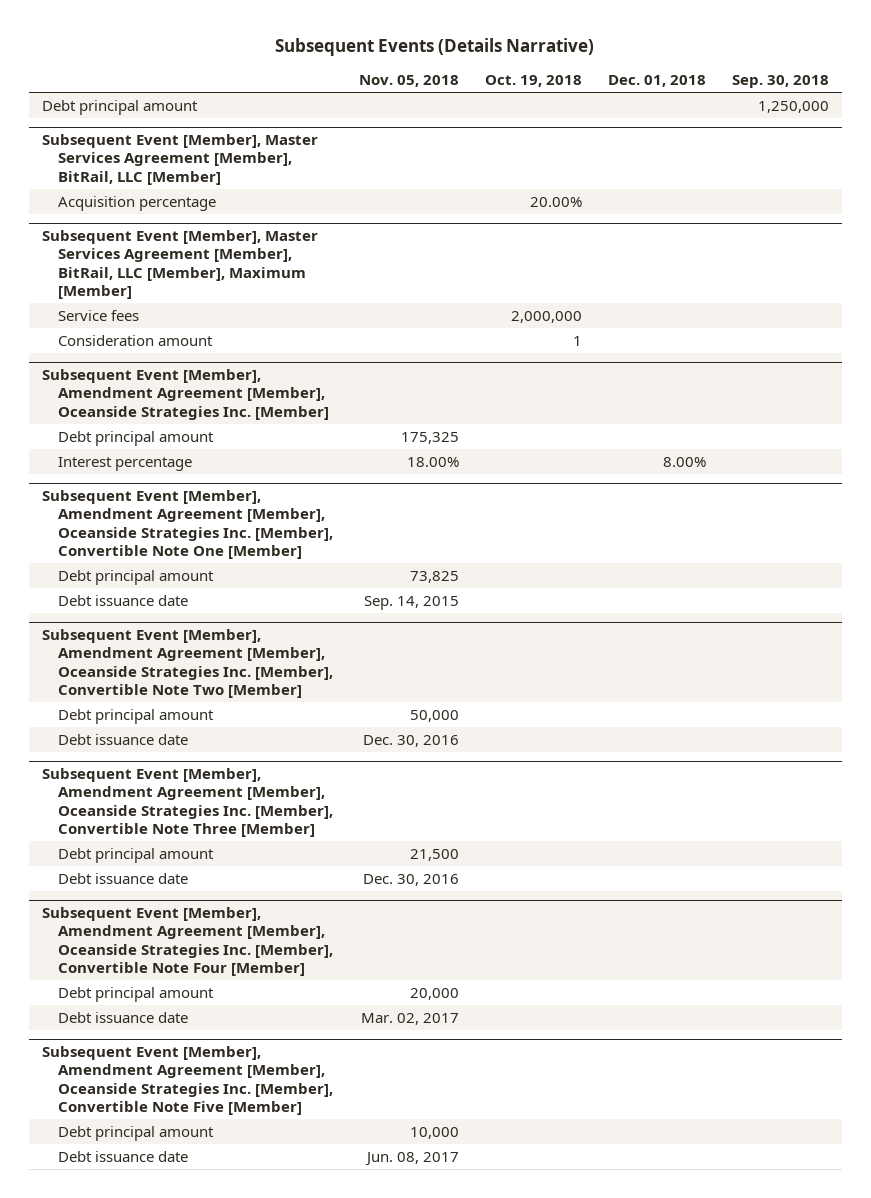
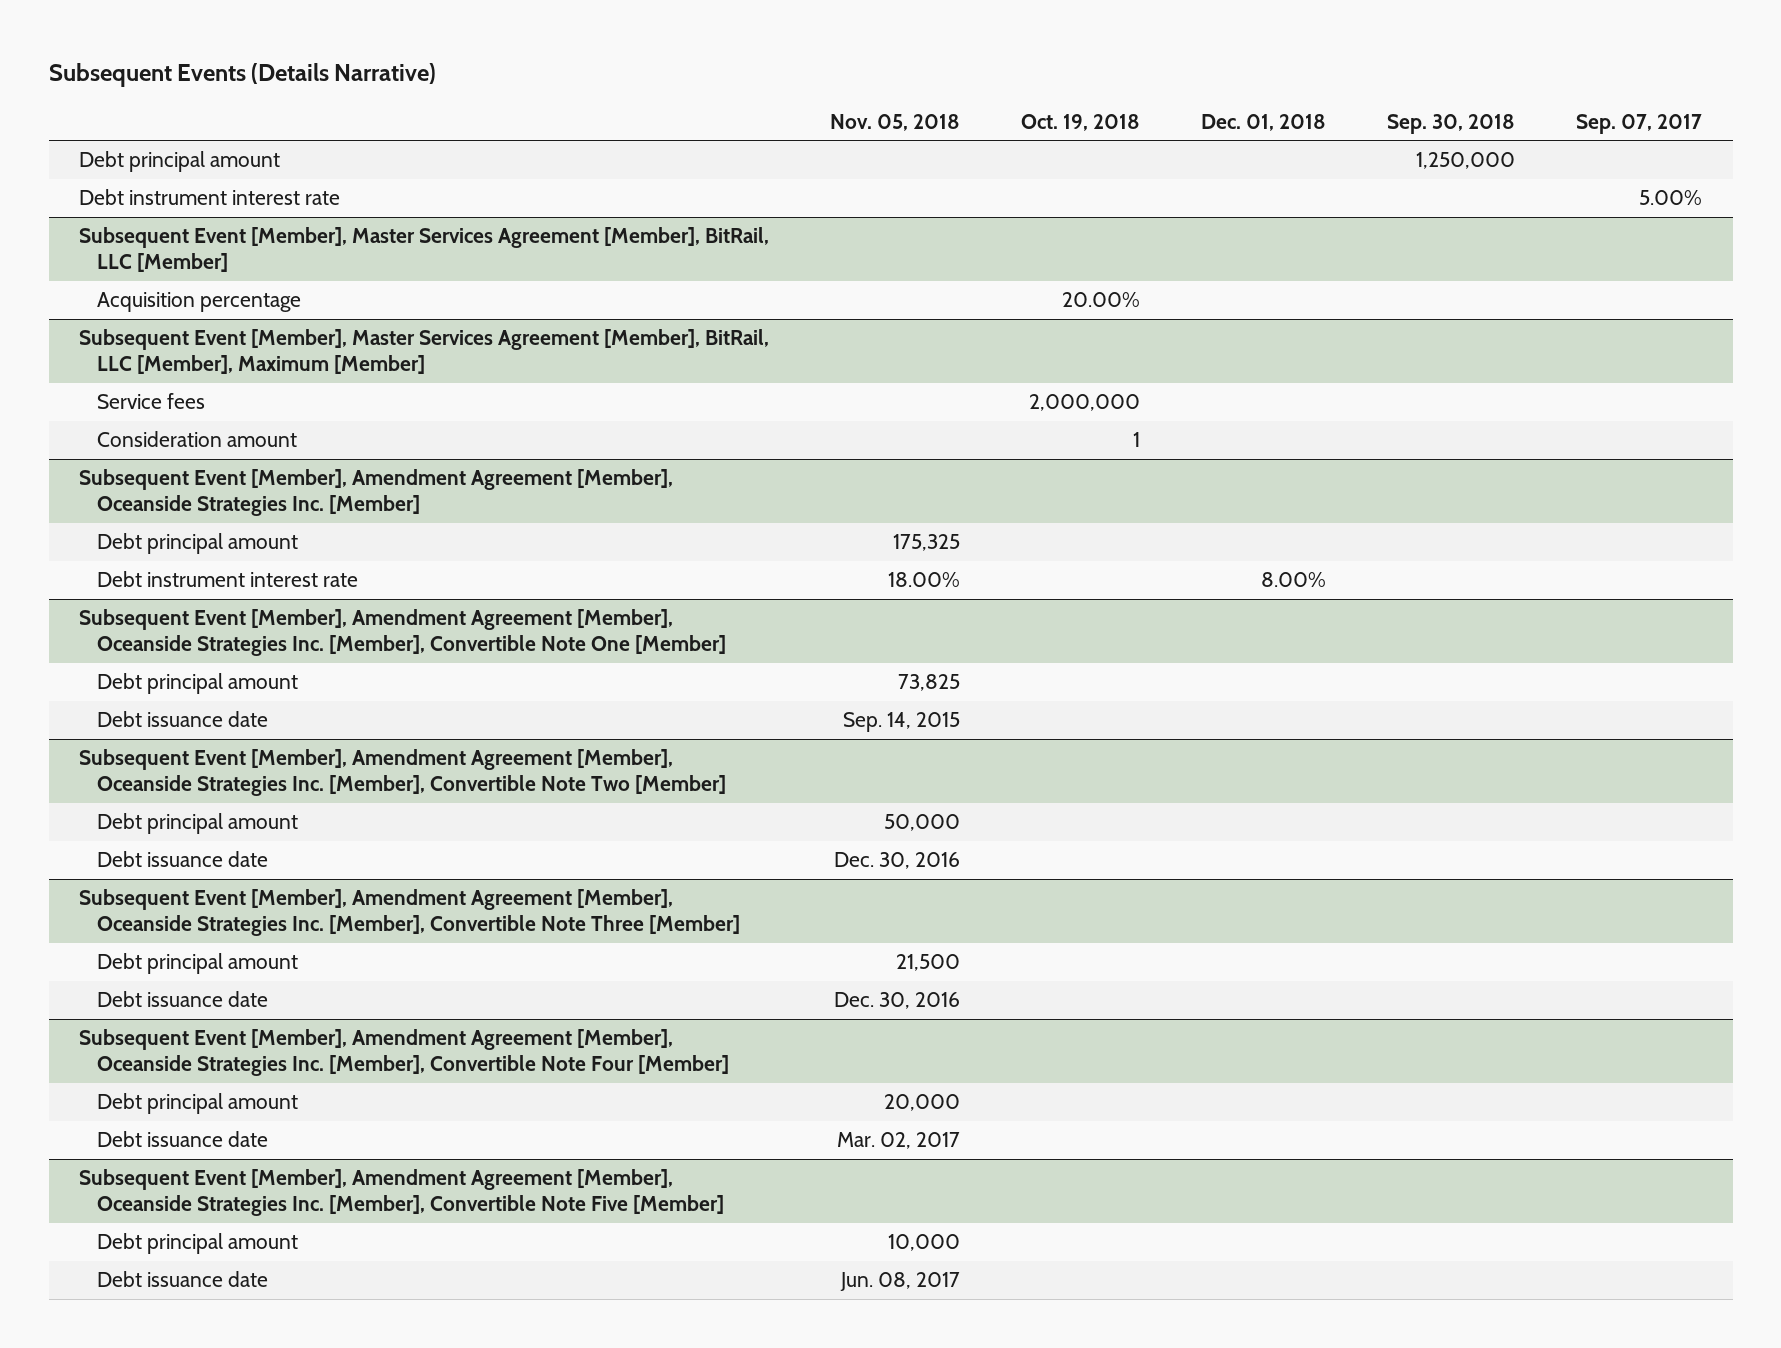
none -> [1576,113,1703,134] Sep. 07, 2017
none -> [79,189,341,206] Debt instrument interest rate
[58,456,193,471] Interest percentage -> [97,571,359,588] Debt instrument interest rate

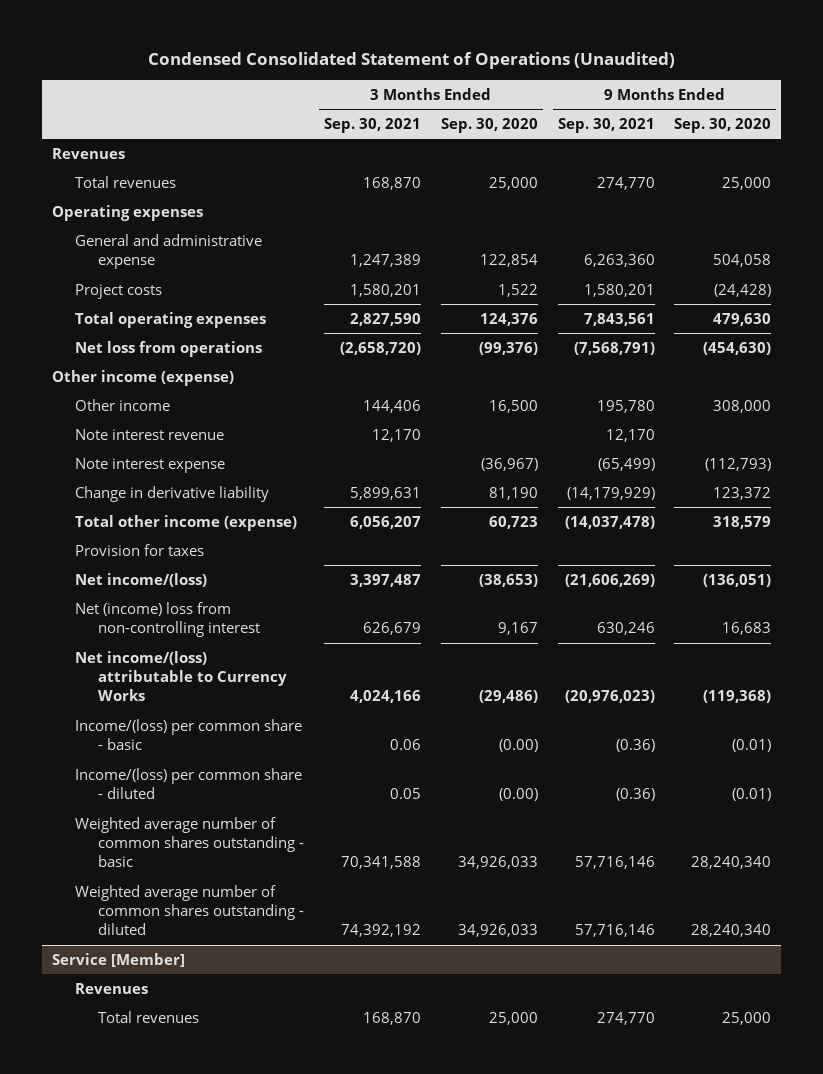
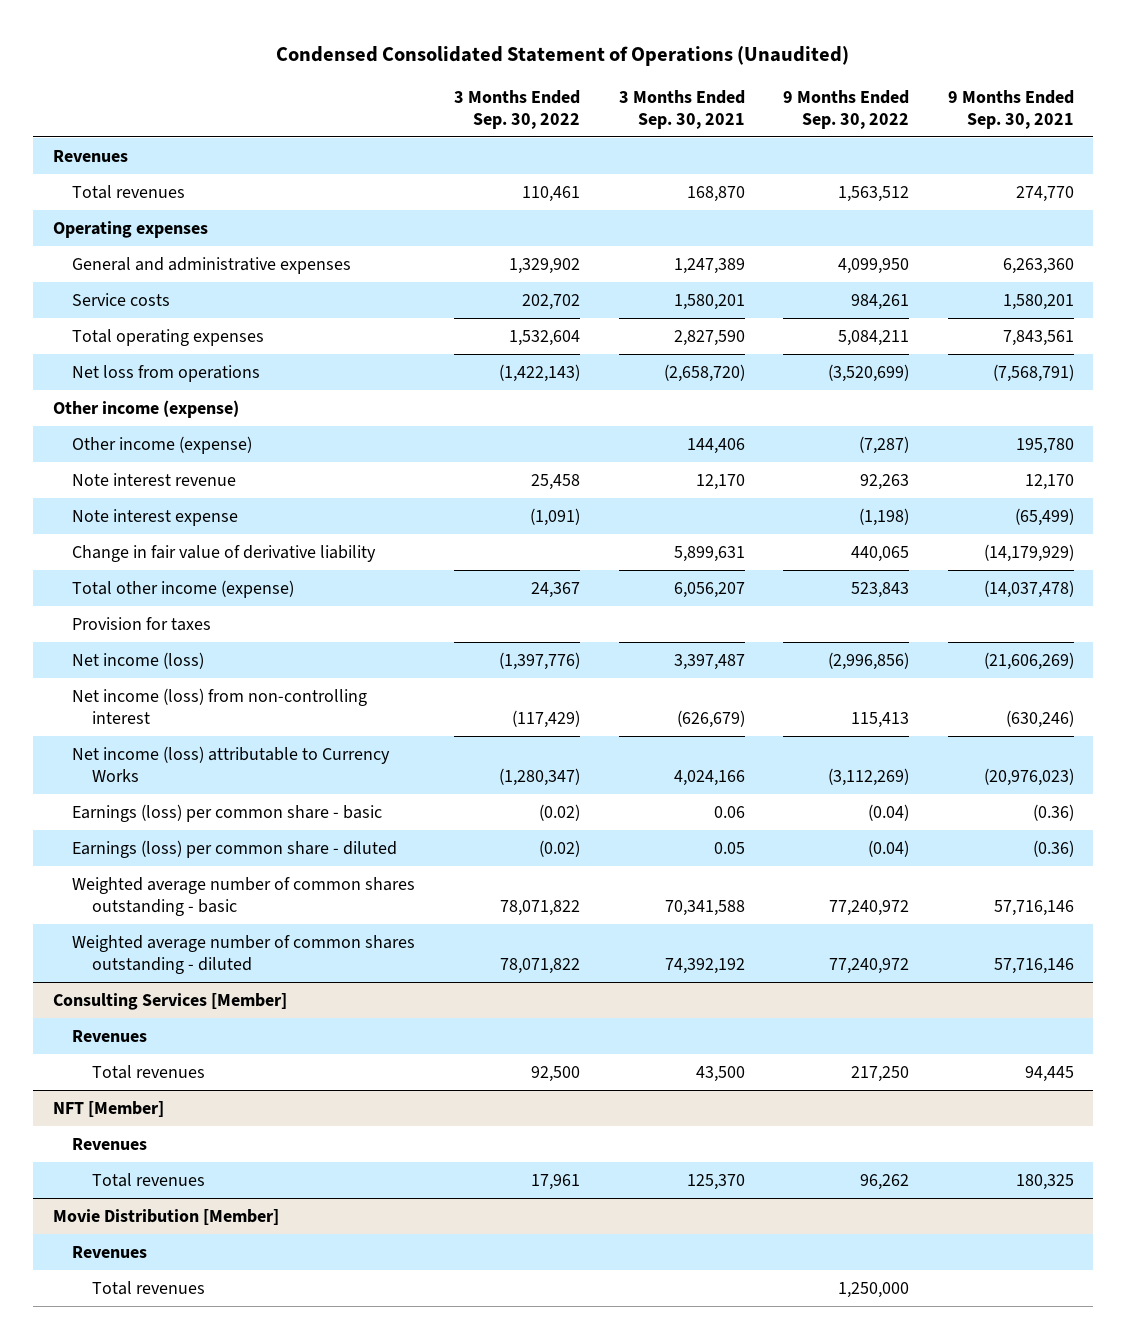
[440,118,538,134] Sep. 30, 2020 -> none
[674,118,772,134] Sep. 30, 2020 -> none
none -> [453,89,580,129] 3 Months Ended Sep. 30, 2022
none -> [783,89,910,129] 9 Months Ended Sep. 30, 2022
[74,233,262,270] General and administrative expense -> [72,256,352,274] General and administrative expenses
[74,283,162,299] Project costs -> [72,292,171,306] Service costs
[74,398,170,411] Other income -> [72,435,253,454] Other income (expense)
[74,485,269,502] Change in derivative liability -> [72,544,377,562] Change in fair value of derivative liability
[74,572,207,587] Net income/(loss) -> [72,651,205,669] Net income (loss)
[74,601,261,638] Net (income) loss from non-controlling interest -> [72,687,368,725] Net income (loss) from non-controlling interest
[363,622,422,636] 626,679 -> [676,710,745,729] (626,679)
[596,622,655,636] 630,246 -> [1006,710,1075,729] (630,246)
[74,650,288,702] Net income/(loss) attributable to Currency Works -> [72,745,391,783] Net income (loss) attributable to Currency Works
[74,718,302,751] Income/(loss) per common share - basic -> [72,803,383,822] Earnings (loss) per common share - basic
[74,767,302,800] Income/(loss) per common share - diluted -> [72,839,398,858] Earnings (loss) per common share - diluted
[51,952,185,967] Service [Member] -> none
none -> [52,992,287,1010] Consulting Services [Member]
[363,1011,422,1025] 168,870 -> [695,1065,745,1082] 43,500
[596,1011,655,1025] 274,770 -> [1025,1065,1075,1082] 94,445
none -> [52,1100,164,1117] NFT [Member]
none -> [72,1137,148,1150] Revenues
none -> [91,1172,205,1187] Total revenues
none -> [52,1208,279,1225] Movie Distribution [Member]
none -> [72,1245,148,1258] Revenues
none -> [91,1280,205,1295] Total revenues

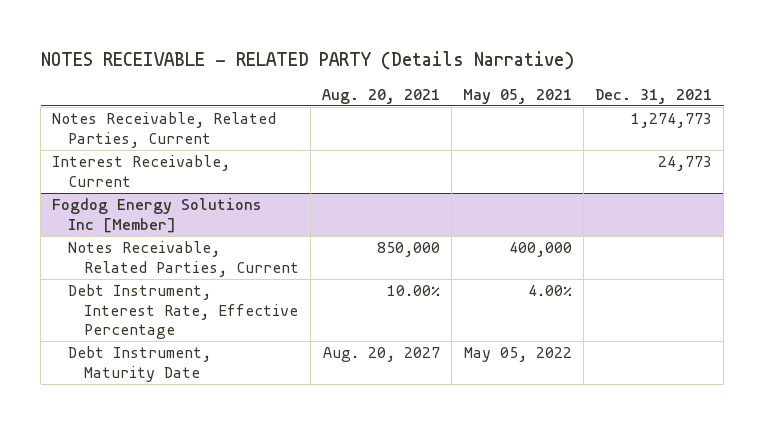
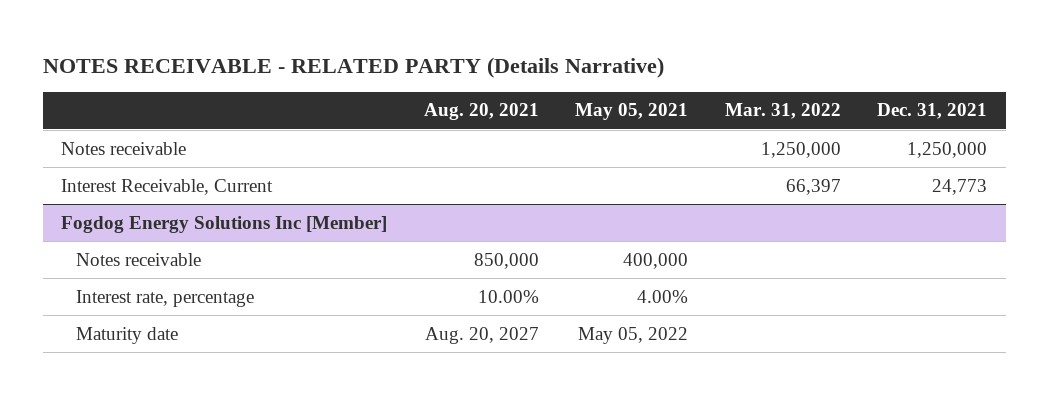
none -> [724,103,841,120] Mar. 31, 2022
[52,112,277,148] Notes Receivable, Related Parties, Current -> [61,141,187,155] Notes receivable
[631,113,713,129] 1,274,773 -> [907,141,988,158] 1,250,000
[68,241,300,277] Notes Receivable, Related Parties, Current -> [75,252,201,266] Notes receivable
[68,284,299,339] Debt Instrument, Interest Rate, Effective Percentage -> [75,289,254,307] Interest rate, percentage
[68,346,212,382] Debt Instrument, Maturity Date -> [75,326,178,344] Maturity date

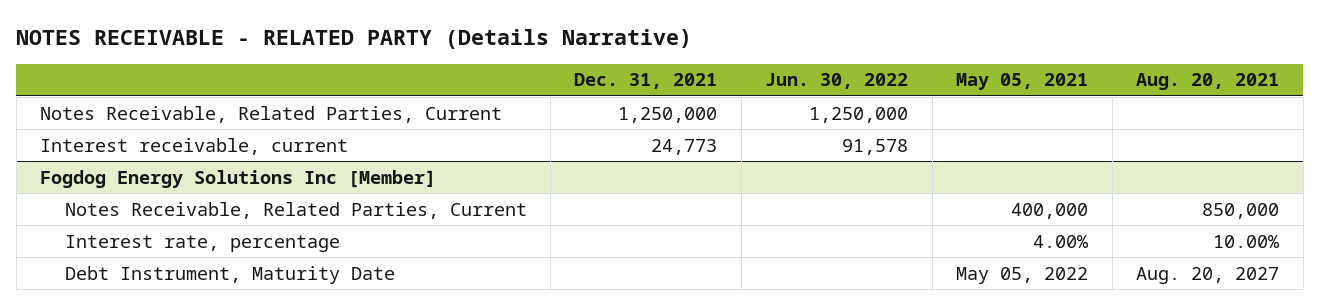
[724,103,841,120] Mar. 31, 2022 -> none
none -> [765,73,909,90] Jun. 30, 2022
[61,141,187,155] Notes receivable -> [40,105,503,123] Notes Receivable, Related Parties, Current
[61,178,274,195] Interest Receivable, Current -> [40,137,349,155] Interest receivable, current
[75,252,201,266] Notes receivable -> [64,201,527,219] Notes Receivable, Related Parties, Current
[75,326,178,344] Maturity date -> [64,265,395,284] Debt Instrument, Maturity Date

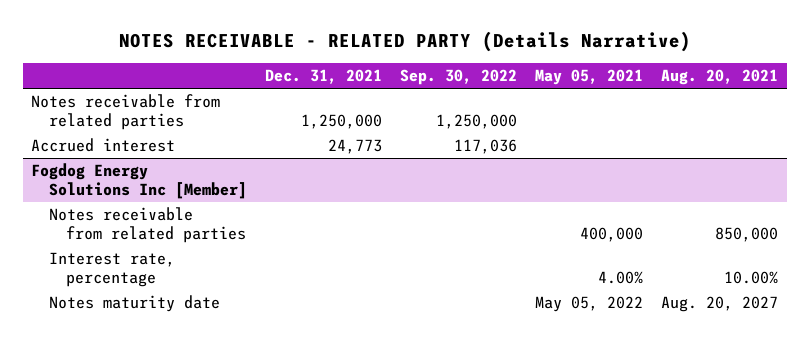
[765,73,909,90] Jun. 30, 2022 -> none
none -> [399,69,517,86] Sep. 30, 2022
[40,105,503,123] Notes Receivable, Related Parties, Current -> [31,94,221,130] Notes receivable from related parties
[40,137,349,155] Interest receivable, current -> [31,138,176,153] Accrued interest
[64,201,527,219] Notes Receivable, Related Parties, Current -> [48,207,246,243] Notes receivable from related parties
[64,265,395,284] Debt Instrument, Maturity Date -> [48,295,220,313] Notes maturity date

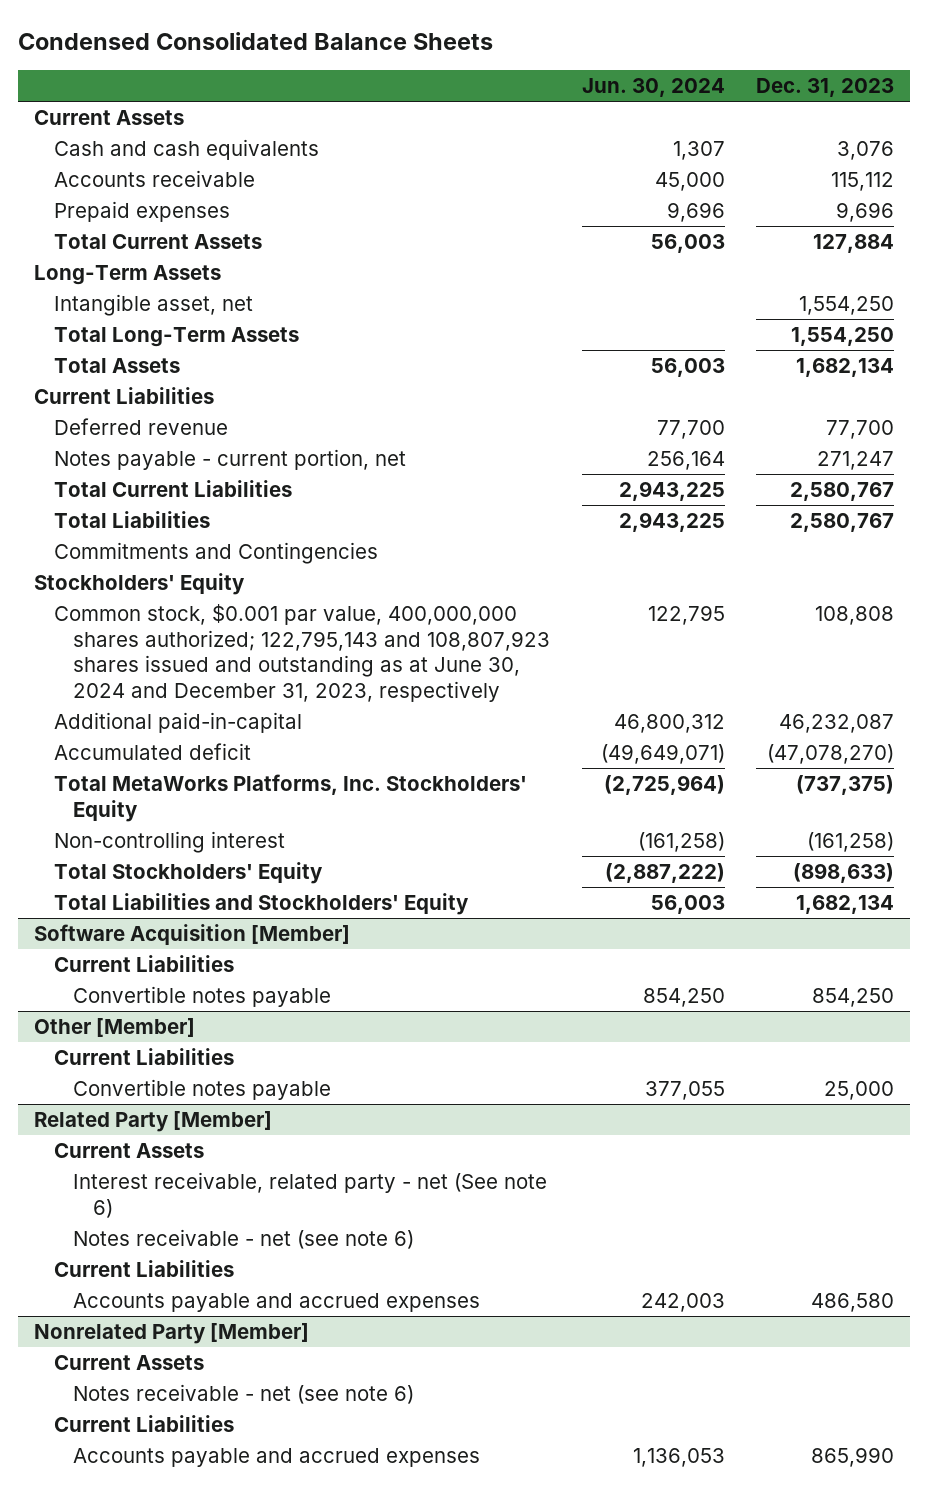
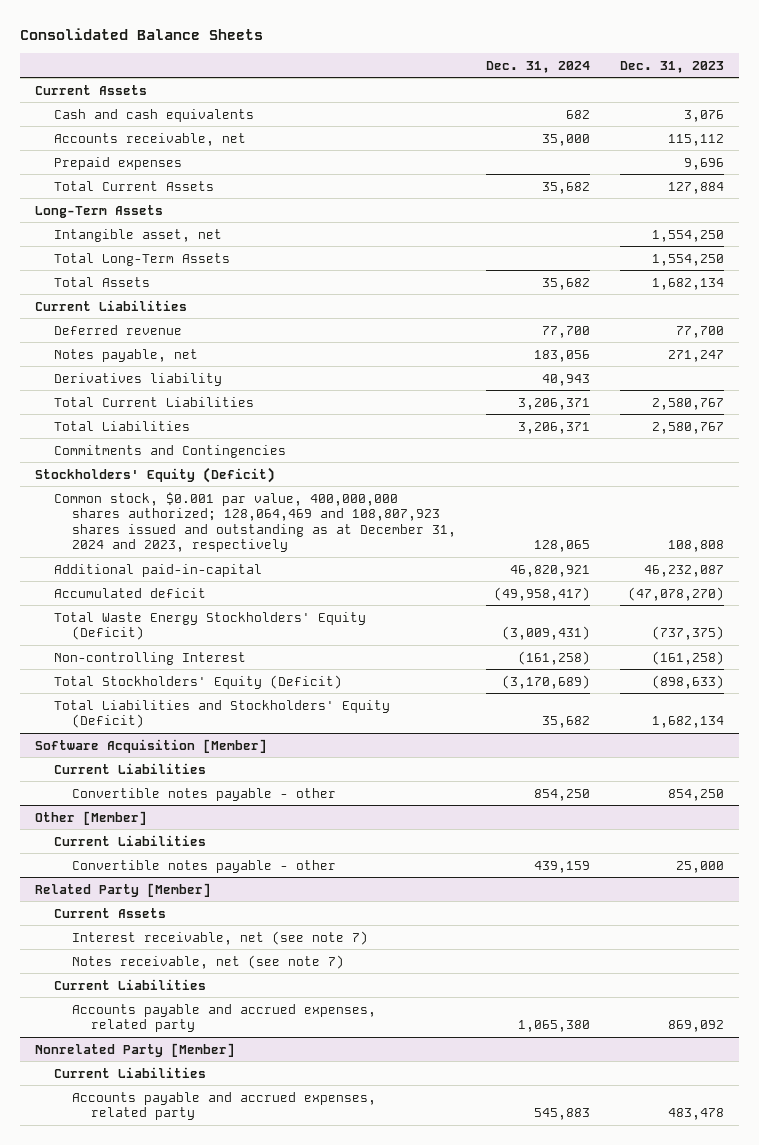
[18,31,494,50] Condensed Consolidated Balance Sheets -> [19,27,263,40] Consolidated Balance Sheets
[581,78,725,98] Jun. 30, 2024 -> none
none -> [486,60,591,73] Dec. 31, 2024
[53,170,255,188] Accounts receivable -> [53,132,246,146] Accounts receivable, net
[53,449,406,471] Notes payable - current portion, net -> [53,348,198,362] Notes payable, net
none -> [53,372,222,386] Derivatives liability
[33,573,245,596] Stockholders' Equity -> [34,466,275,483] Stockholders' Equity (Deficit)
[53,604,551,702] Common stock, $0.001 par value, 400,000,000 shares authorized; 122,795,143 and 108,807,923 shares issued and outstanding as at June 30, 2024 and December 31, 2023, respectively -> [53,491,457,553] Common stock, $0.001 par value, 400,000,000 shares authorized; 128,064,469 and 108,807,923 shares issued and outstanding as at December 31, 2024 and 2023, respectively
[53,774,527,822] Total MetaWorks Platforms, Inc. Stockholders' Equity -> [53,611,366,641] Total Waste Energy Stockholders' Equity (Deficit)
[53,831,285,854] Non-controlling interest -> [53,651,246,665] Non-controlling Interest
[53,862,323,885] Total Stockholders' Equity -> [53,674,342,689] Total Stockholders' Equity (Deficit)
[53,893,469,916] Total Liabilities and Stockholders' Equity -> [53,699,390,729] Total Liabilities and Stockholders' Equity (Deficit)
[73,986,332,1008] Convertible notes payable -> [72,787,337,801] Convertible notes payable - other
[73,1079,332,1101] Convertible notes payable -> [72,859,337,873] Convertible notes payable - other
[73,1172,548,1218] Interest receivable, related party - net (See note 6) -> [72,930,369,945] Interest receivable, net (see note 7)
[73,1229,415,1250] Notes receivable - net (see note 6) -> [72,954,345,969] Notes receivable, net (see note 7)
[73,1293,481,1313] Accounts payable and accrued expenses -> [72,1003,377,1033] Accounts payable and accrued expenses, related party
[811,1293,895,1313] 486,580 -> [668,1020,725,1033] 869,092
[53,1355,204,1371] Current Assets -> none
[73,1384,415,1405] Notes receivable - net (see note 6) -> none
[73,1448,481,1468] Accounts payable and accrued expenses -> [72,1091,377,1121] Accounts payable and accrued expenses, related party
[811,1447,895,1468] 865,990 -> [668,1108,725,1121] 483,478

